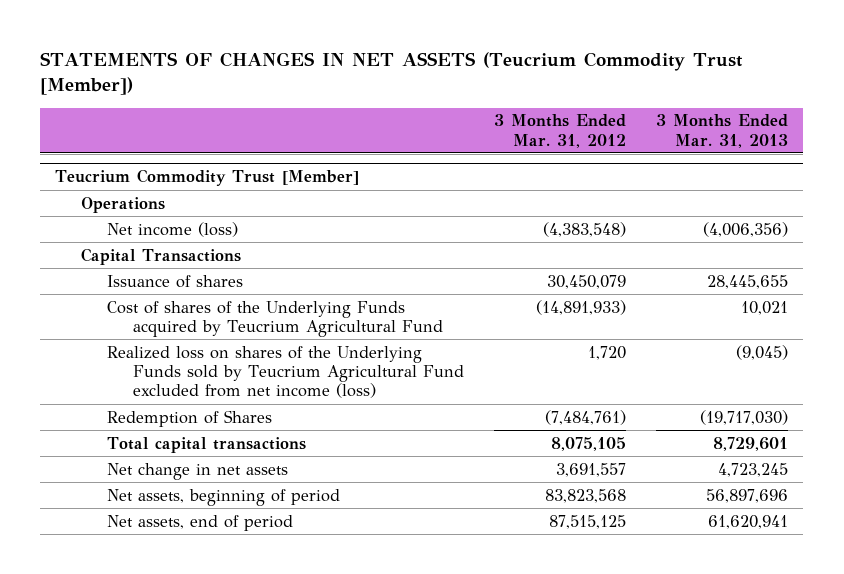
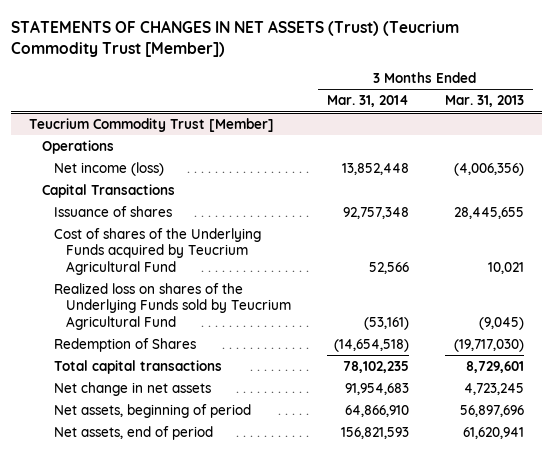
[40,51,744,96] STATEMENTS OF CHANGES IN NET ASSETS (Teucrium Commodity Trust [Member]) -> [11,19,460,57] STATEMENTS OF CHANGES IN NET ASSETS (Trust) (Teucrium Commodity Trust [Member])
[493,114,626,148] 3 Months Ended Mar. 31, 2012 -> none
none -> [327,95,410,108] Mar. 31, 2014
[107,345,464,399] Realized loss on shares of the Underlying Funds sold by Teucrium Agricultural Fund excluded from net income (loss) -> [53,282,292,330] Realized loss on shares of the Underlying Funds sold by Teucrium Agricultural Fund

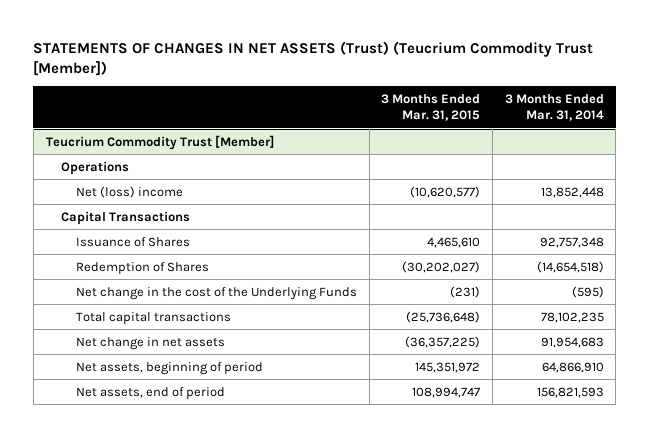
[444,95,524,108] Mar. 31, 2013 -> none
none -> [381,94,481,122] 3 Months Ended Mar. 31, 2015
[53,161,164,176] Net income (loss) -> [76,185,184,198] Net (loss) income
[53,227,261,275] Cost of shares of the Underlying Funds acquired by Teucrium Agricultural Fund -> none
[53,282,292,330] Realized loss on shares of the Underlying Funds sold by Teucrium Agricultural Fund -> none
[53,205,172,217] Issuance of shares -> [76,236,191,247] Issuance of Shares
none -> [76,286,358,300] Net change in the cost of the Underlying Funds

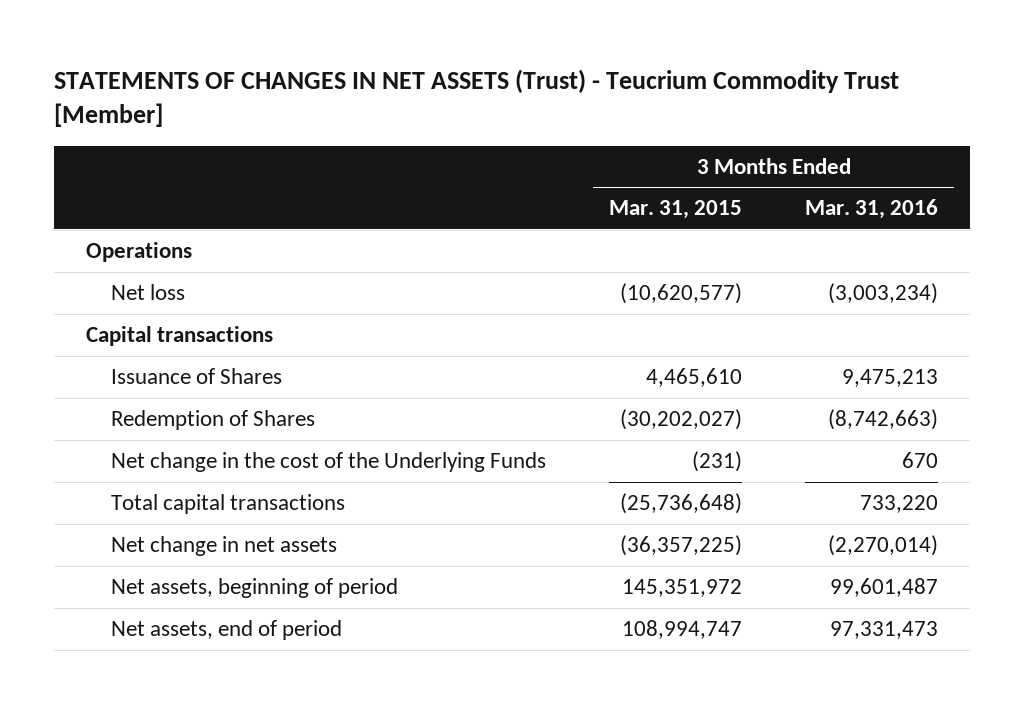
[33,41,594,77] STATEMENTS OF CHANGES IN NET ASSETS (Trust) (Teucrium Commodity Trust [Member]) -> [54,68,900,128] STATEMENTS OF CHANGES IN NET ASSETS (Trust) - Teucrium Commodity Trust [Member]
[504,94,604,122] 3 Months Ended Mar. 31, 2014 -> none
none -> [805,199,939,220] Mar. 31, 2016
[45,134,274,150] Teucrium Commodity Trust [Member] -> none
[76,185,184,198] Net (loss) income -> [110,284,185,301] Net loss
[60,210,190,225] Capital Transactions -> [85,326,273,347] Capital transactions

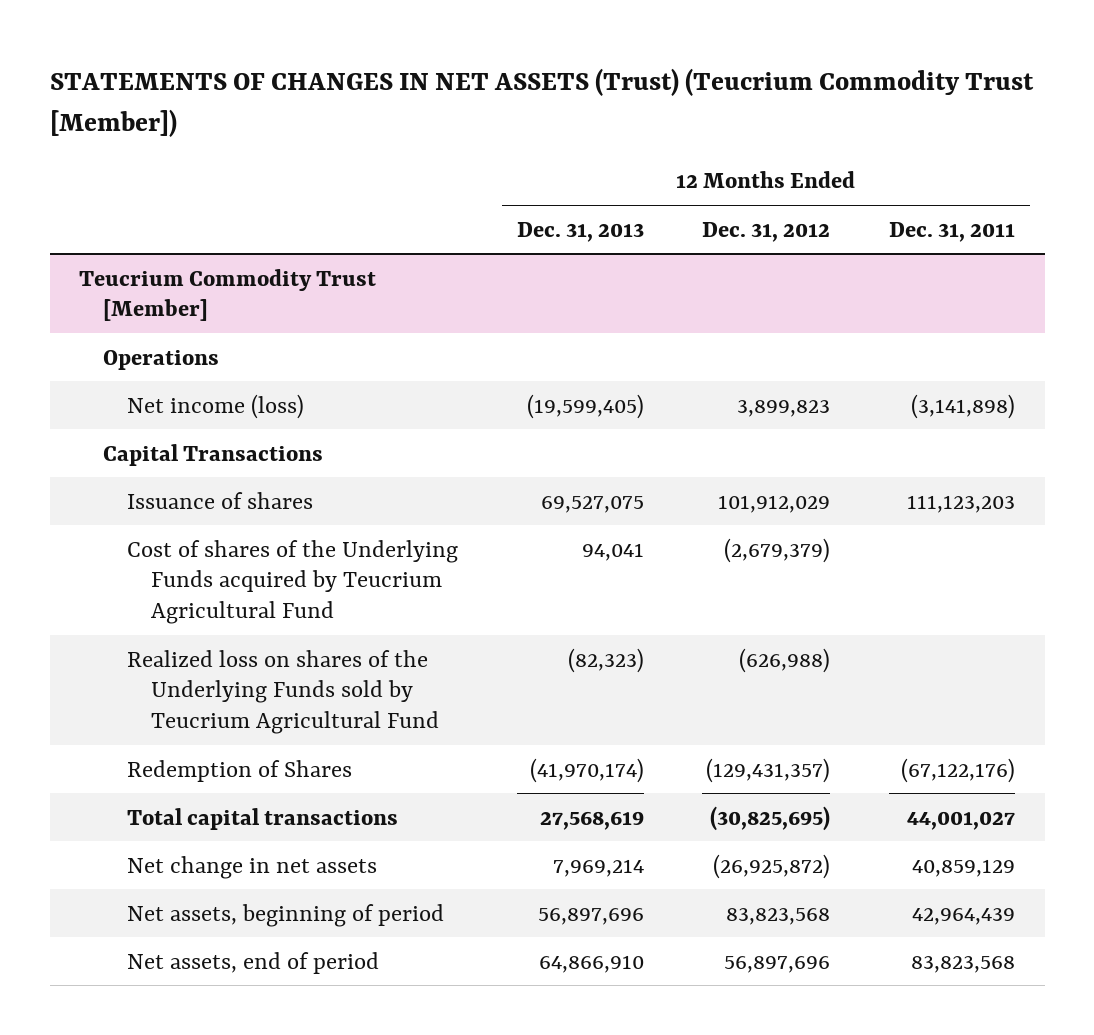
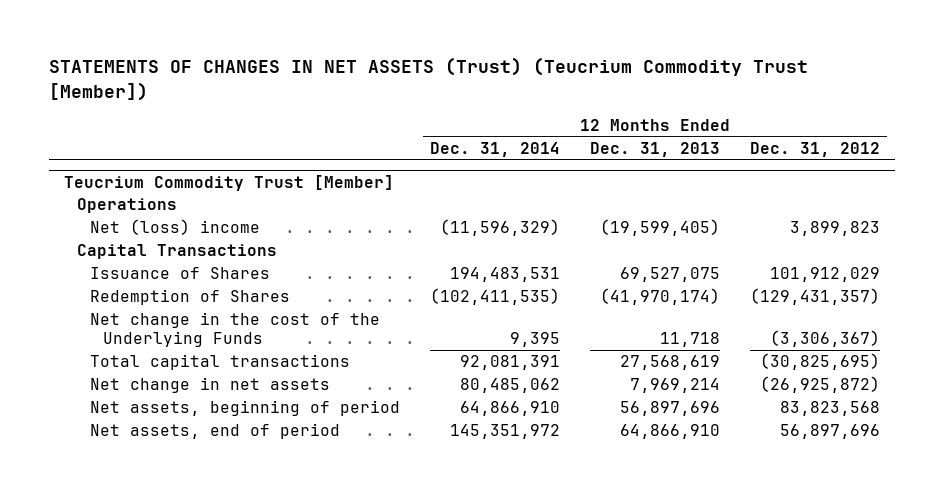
[889,221,1016,242] Dec. 31, 2011 -> none
none -> [429,142,560,158] Dec. 31, 2014
[126,393,304,419] Net income (loss) -> [90,219,261,236] Net (loss) income
[126,539,458,624] Cost of shares of the Underlying Funds acquired by Teucrium Agricultural Fund -> none
[126,649,439,734] Realized loss on shares of the Underlying Funds sold by Teucrium Agricultural Fund -> none
[126,491,313,509] Issuance of shares -> [90,267,271,280] Issuance of Shares
none -> [90,312,381,347] Net change in the cost of the Underlying Funds

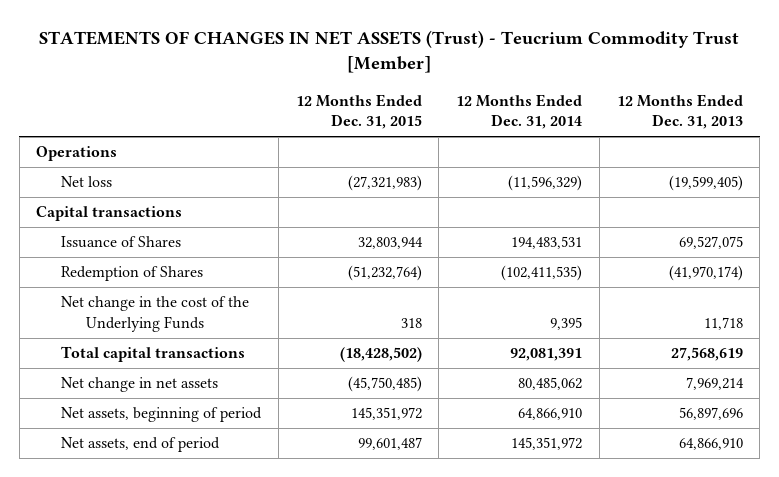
[48,57,808,101] STATEMENTS OF CHANGES IN NET ASSETS (Trust) (Teucrium Commodity Trust [Member]) -> [39,30,740,74] STATEMENTS OF CHANGES IN NET ASSETS (Trust) - Teucrium Commodity Trust [Member]
[749,142,880,158] Dec. 31, 2012 -> none
none -> [295,93,422,130] 12 Months Ended Dec. 31, 2015
[63,174,394,191] Teucrium Commodity Trust [Member] -> none
[90,219,261,236] Net (loss) income -> [61,176,113,188] Net loss
[76,244,277,260] Capital Transactions -> [36,206,183,222] Capital transactions

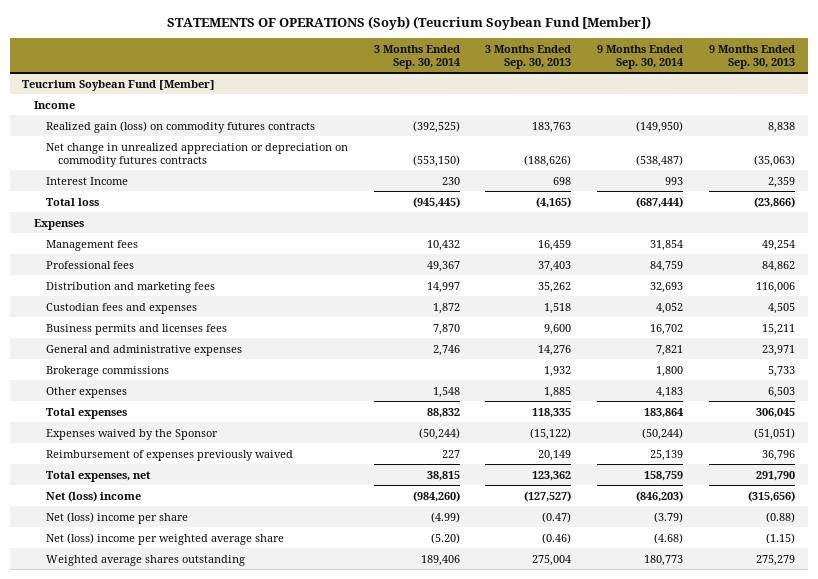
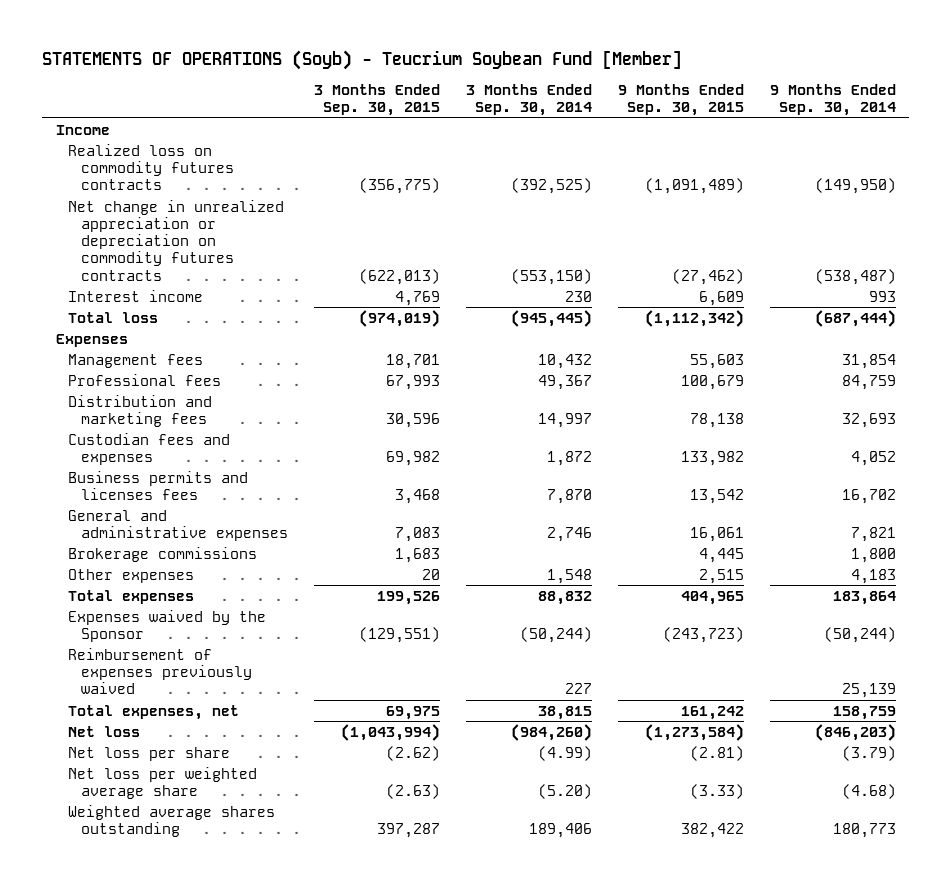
[166,15,651,30] STATEMENTS OF OPERATIONS (Soyb) (Teucrium Soybean Fund [Member]) -> [42,49,683,70] STATEMENTS OF OPERATIONS (Soyb) - Teucrium Soybean Fund [Member]
[485,44,572,69] 3 Months Ended Sep. 30, 2013 -> none
[709,44,796,69] 9 Months Ended Sep. 30, 2013 -> none
none -> [314,83,441,117] 3 Months Ended Sep. 30, 2015
none -> [618,83,745,117] 9 Months Ended Sep. 30, 2015
[22,79,216,91] Teucrium Soybean Fund [Member] -> none
[45,120,315,133] Realized gain (loss) on commodity futures contracts -> [68,143,235,191] Realized loss on commodity futures contracts
[45,176,128,185] Interest Income -> [68,289,204,302] Interest income
[45,490,141,502] Net (loss) income -> [68,725,141,737] Net loss
[45,511,188,524] Net (loss) income per share -> [68,746,231,761] Net loss per share
[45,532,284,545] Net (loss) income per weighted average share -> [68,766,258,799] Net loss per weighted average share

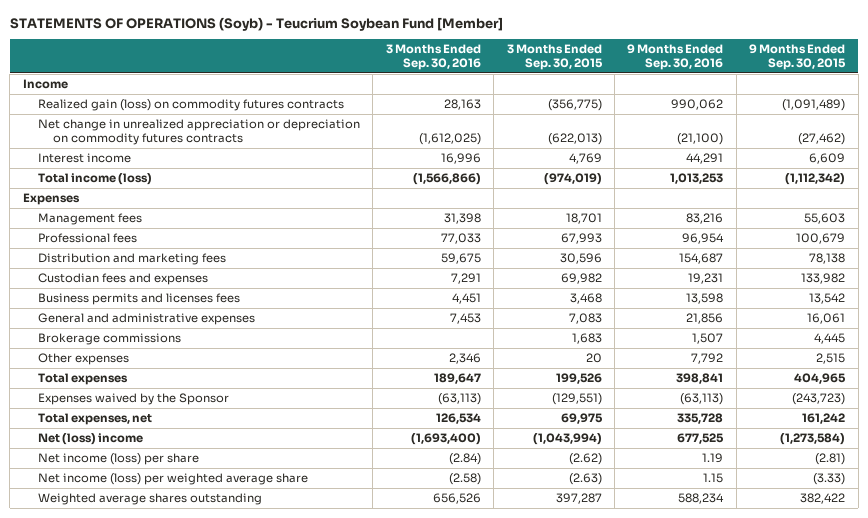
[466,83,593,117] 3 Months Ended Sep. 30, 2014 -> none
[770,83,897,117] 9 Months Ended Sep. 30, 2014 -> none
none -> [385,44,481,70] 3 Months Ended Sep. 30, 2016
none -> [627,44,724,70] 9 Months Ended Sep. 30, 2016
[68,143,235,191] Realized loss on commodity futures contracts -> [37,99,344,112] Realized gain (loss) on commodity futures contracts
[68,311,159,323] Total loss -> [37,173,152,186] Total income (loss)
[68,647,253,695] Reimbursement of expenses previously waived -> none
[68,725,141,737] Net loss -> [37,433,143,446] Net (loss) income
[68,746,231,761] Net loss per share -> [37,453,199,466] Net income (loss) per share
[68,766,258,799] Net loss per weighted average share -> [37,473,308,486] Net income (loss) per weighted average share

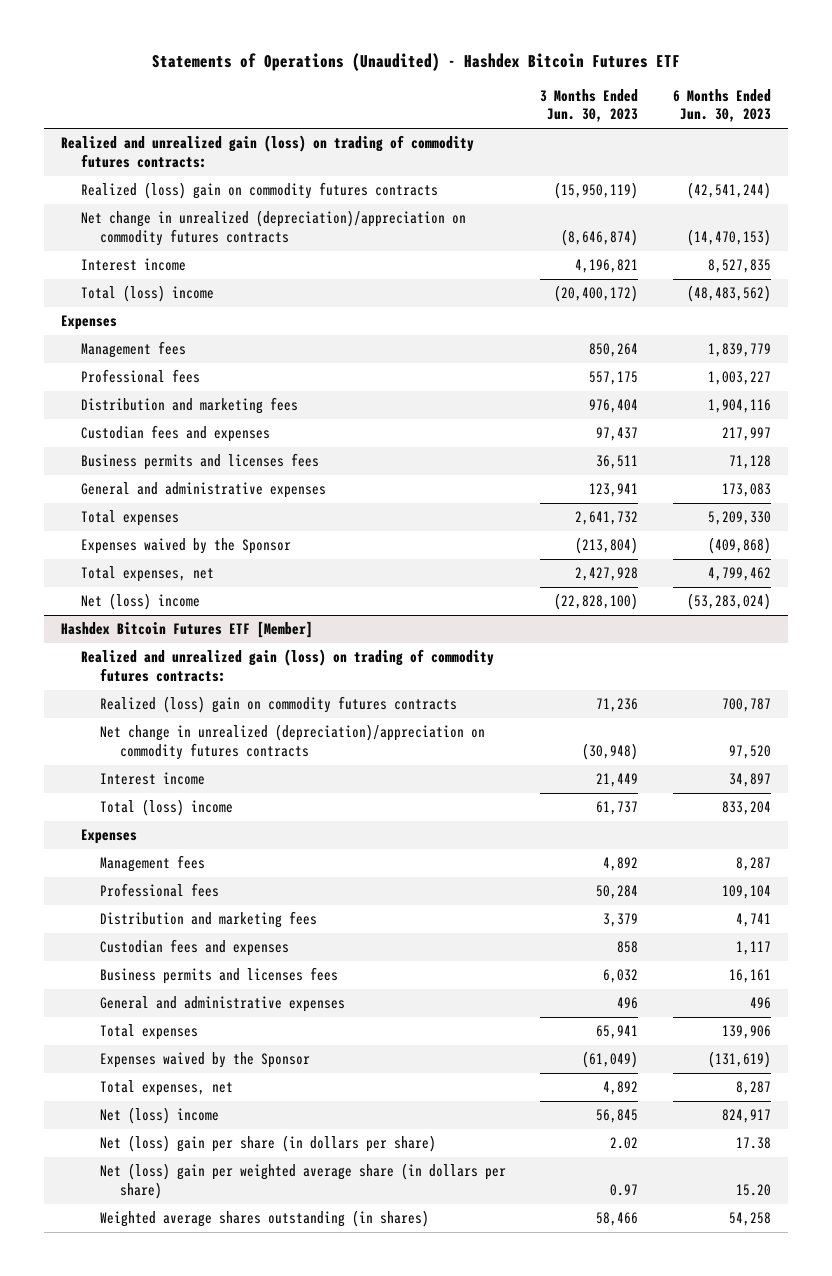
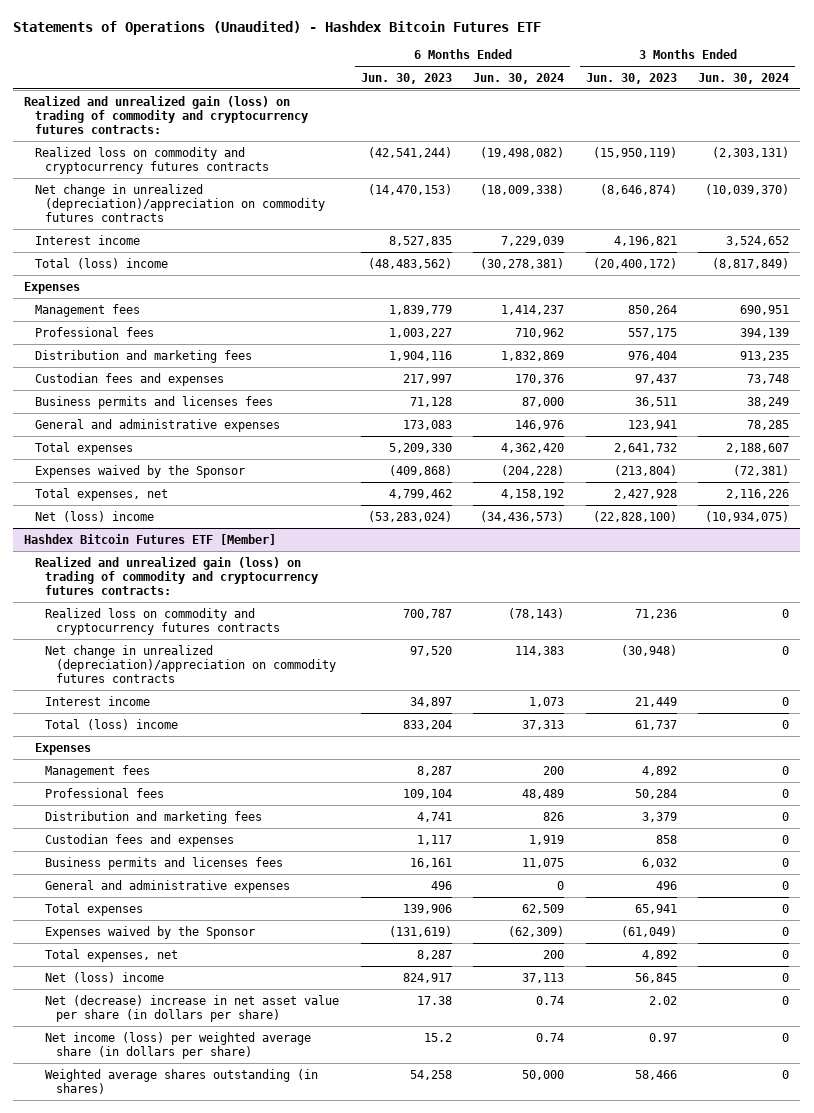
none -> [473,72,565,84] Jun. 30, 2024
none -> [698,72,790,84] Jun. 30, 2024
[60,135,474,168] Realized and unrealized gain (loss) on trading of commodity futures contracts: -> [24,95,308,135] Realized and unrealized gain (loss) on trading of commodity and cryptocurrency futures contracts:
[80,182,438,200] Realized (loss) gain on commodity futures contracts -> [34,146,270,174] Realized loss on commodity and cryptocurrency futures contracts
[80,649,494,682] Realized and unrealized gain (loss) on trading of commodity futures contracts: -> [34,556,319,596] Realized and unrealized gain (loss) on trading of commodity and cryptocurrency futures contracts:
[100,696,458,714] Realized (loss) gain on commodity futures contracts -> [45,607,280,635] Realized loss on commodity and cryptocurrency futures contracts
[100,1135,437,1153] Net (loss) gain per share (in dollars per share) -> [45,994,340,1022] Net (decrease) increase in net asset value per share (in dollars per share)
[100,1163,507,1199] Net (loss) gain per weighted average share (in dollars per share) -> [45,1031,312,1059] Net income (loss) per weighted average share (in dollars per share)
[735,1183,771,1196] 15.20 -> [423,1032,452,1042] 15.2

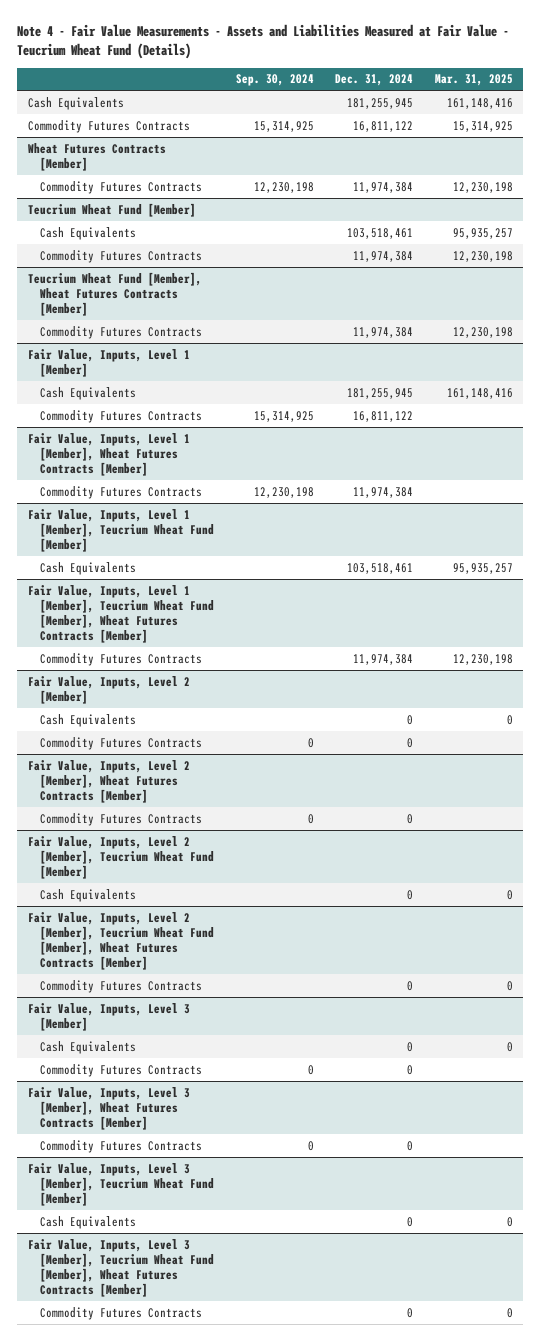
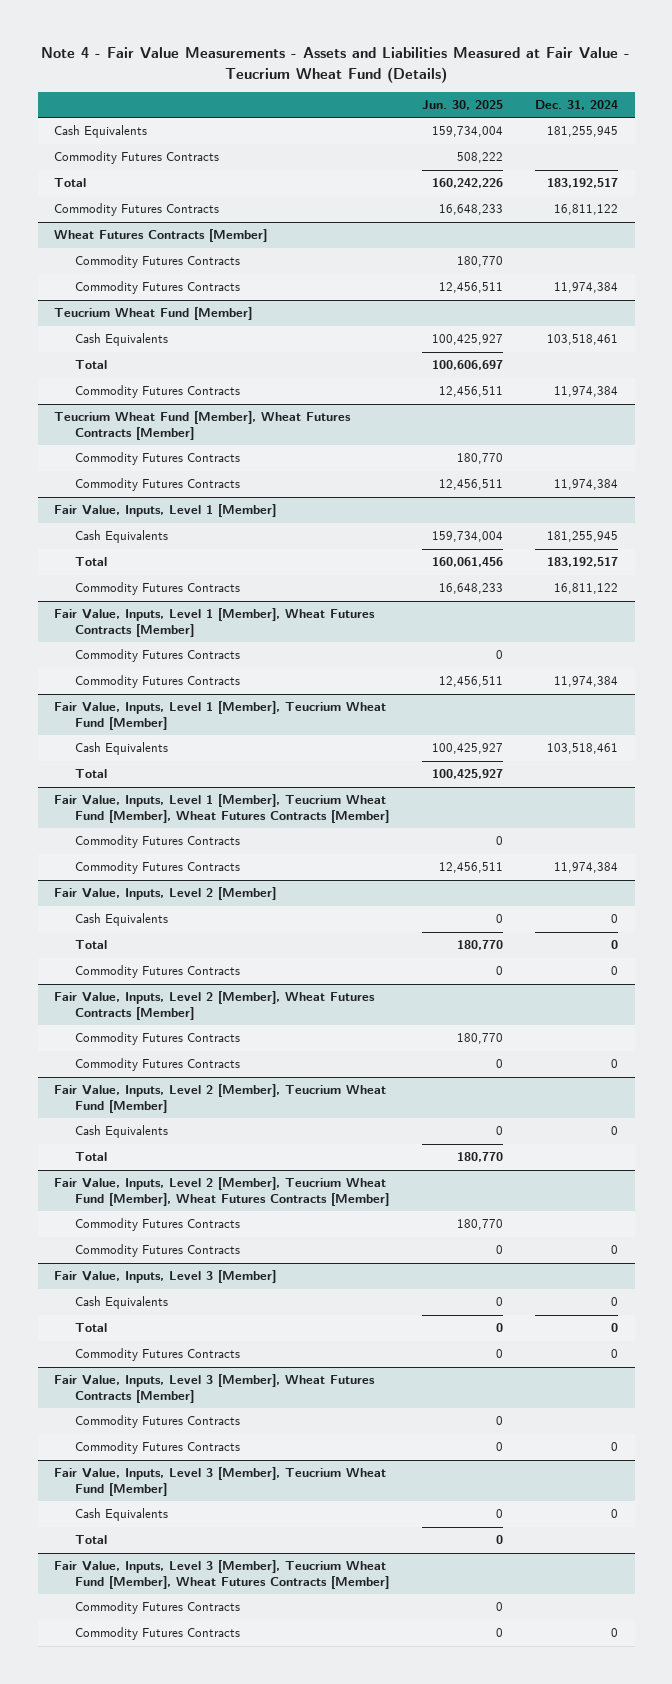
[235,74,314,87] Sep. 30, 2024 -> none
[434,74,513,87] Mar. 31, 2025 -> none
none -> [421,100,503,111] Jun. 30, 2025
none -> [54,151,220,165] Commodity Futures Contracts
none -> [54,178,87,188] Total
none -> [74,255,240,269] Commodity Futures Contracts
none -> [74,360,107,370] Total
none -> [74,452,240,466] Commodity Futures Contracts
none -> [74,557,107,567] Total
none -> [74,649,240,663] Commodity Futures Contracts
none -> [74,769,107,779] Total
none -> [74,835,240,849] Commodity Futures Contracts
none -> [74,940,107,950] Total
none -> [74,1032,240,1046] Commodity Futures Contracts
none -> [74,1152,107,1162] Total
none -> [74,1218,240,1232] Commodity Futures Contracts
none -> [74,1323,107,1333] Total
none -> [74,1415,240,1429] Commodity Futures Contracts
none -> [74,1535,107,1545] Total
none -> [74,1601,240,1615] Commodity Futures Contracts

